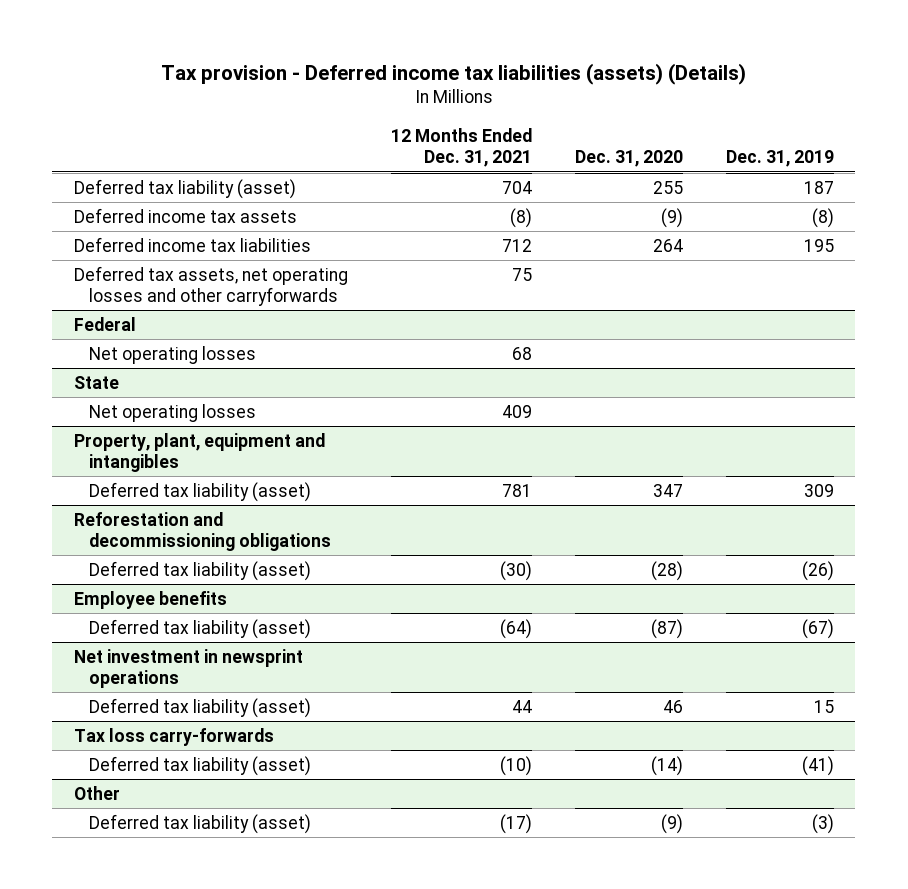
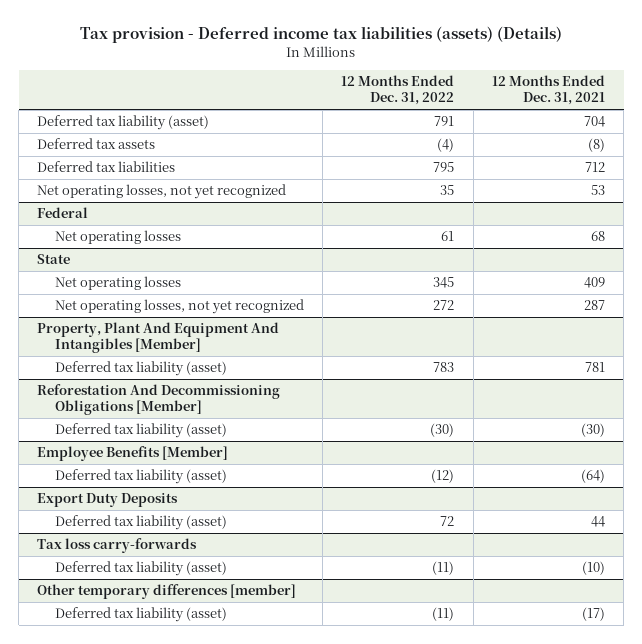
[574,150,683,168] Dec. 31, 2020 -> none
[725,150,834,168] Dec. 31, 2019 -> none
none -> [341,75,455,106] 12 Months Ended Dec. 31, 2022
[73,265,348,307] Deferred tax assets, net operating losses and other carryforwards -> none
[73,207,297,223] Deferred income tax assets -> [37,138,156,150] Deferred tax assets
[73,236,311,252] Deferred income tax liabilities -> [37,161,176,173] Deferred tax liabilities
none -> [37,184,287,200] Net operating losses, not yet recognized
none -> [54,299,304,315] Net operating losses, not yet recognized
[73,432,325,473] Property, plant, equipment and intangibles -> [37,322,280,354] Property, Plant And Equipment And Intangibles [Member]
[73,511,331,552] Reforestation and decommissioning obligations -> [37,384,281,416] Reforestation And Decommissioning Obligations [Member]
[73,590,227,609] Employee benefits -> [37,446,229,462] Employee Benefits [Member]
[73,648,303,689] Net investment in newsprint operations -> [37,493,179,508] Export Duty Deposits
[73,785,120,800] Other -> [37,584,297,600] Other temporary differences [member]

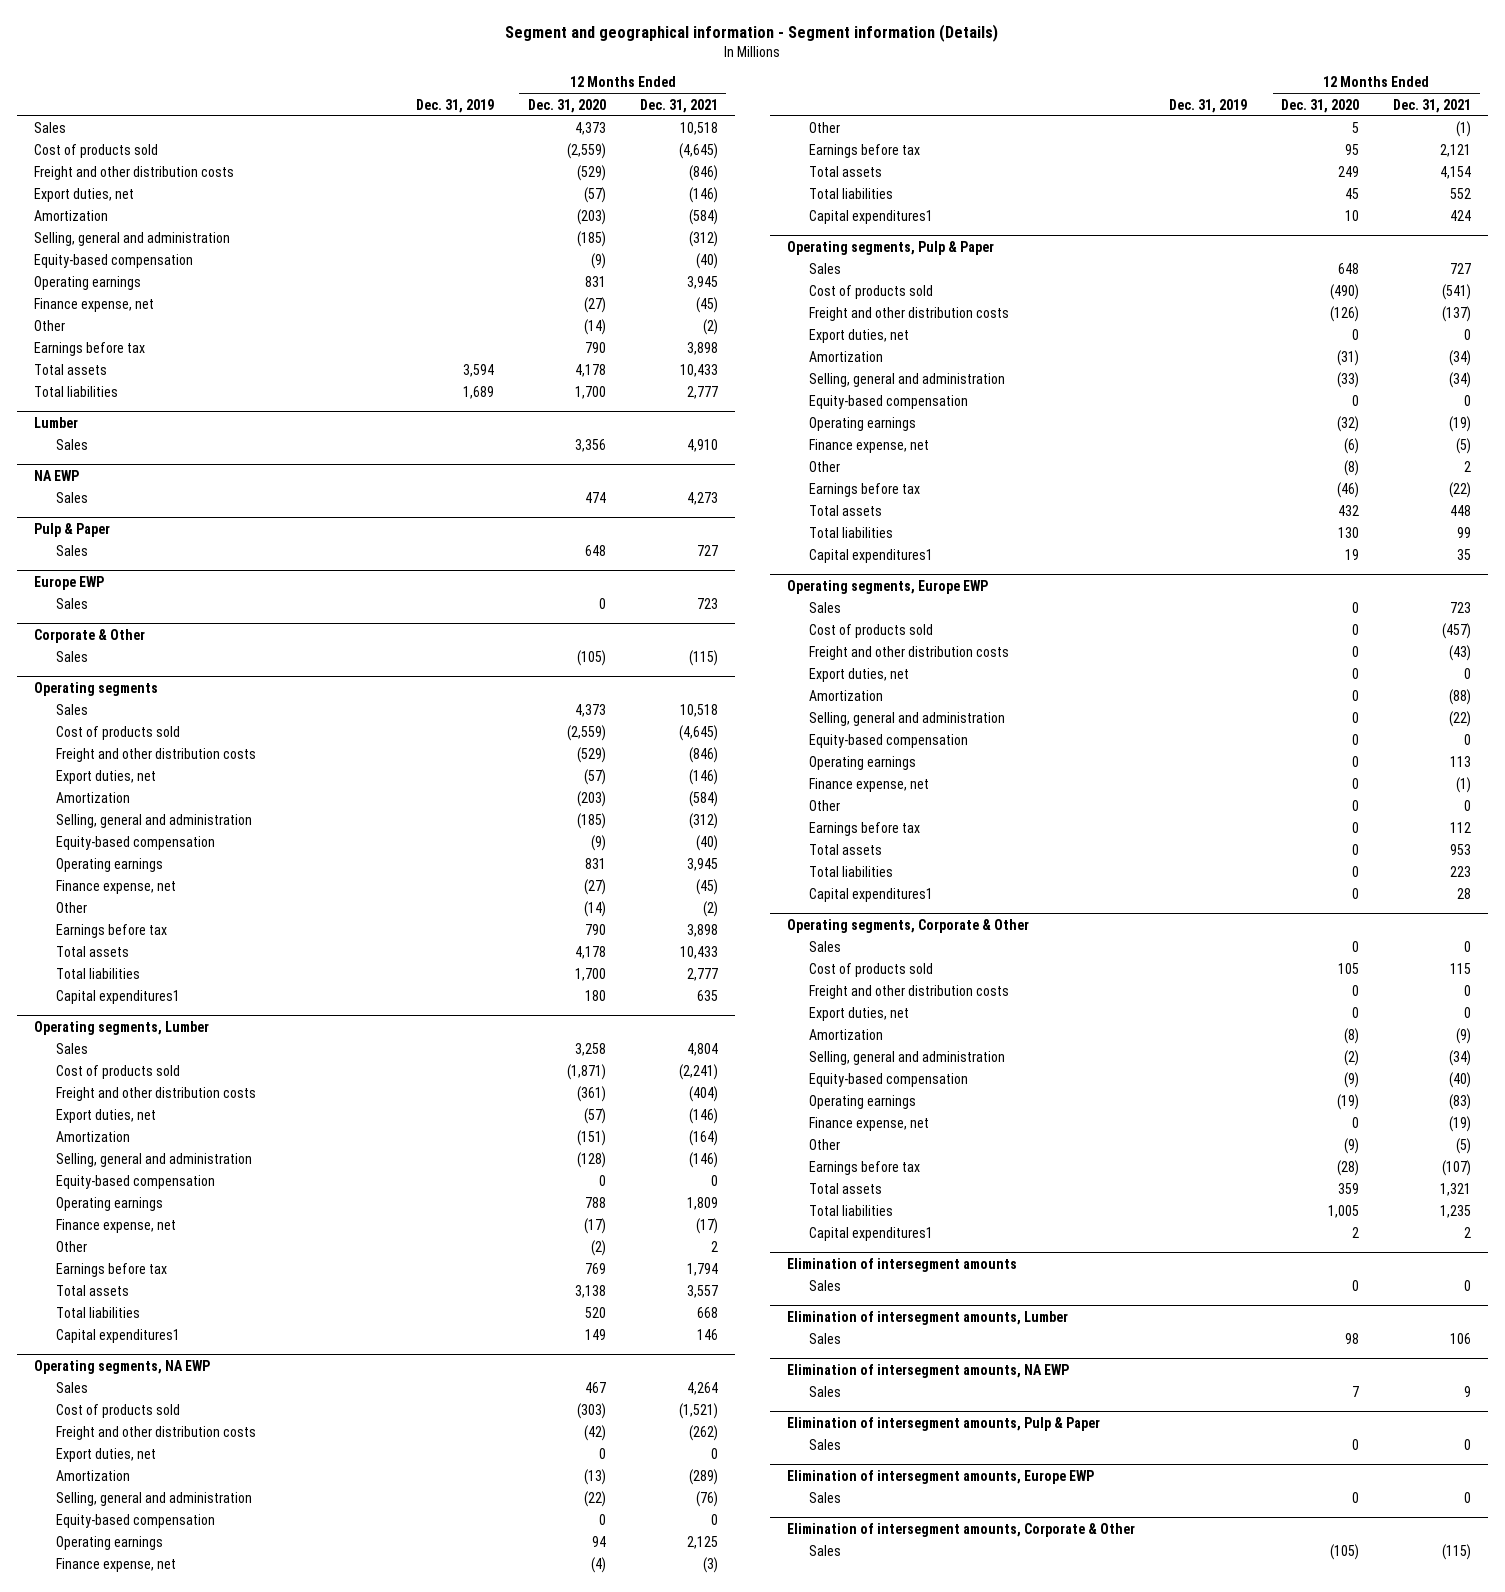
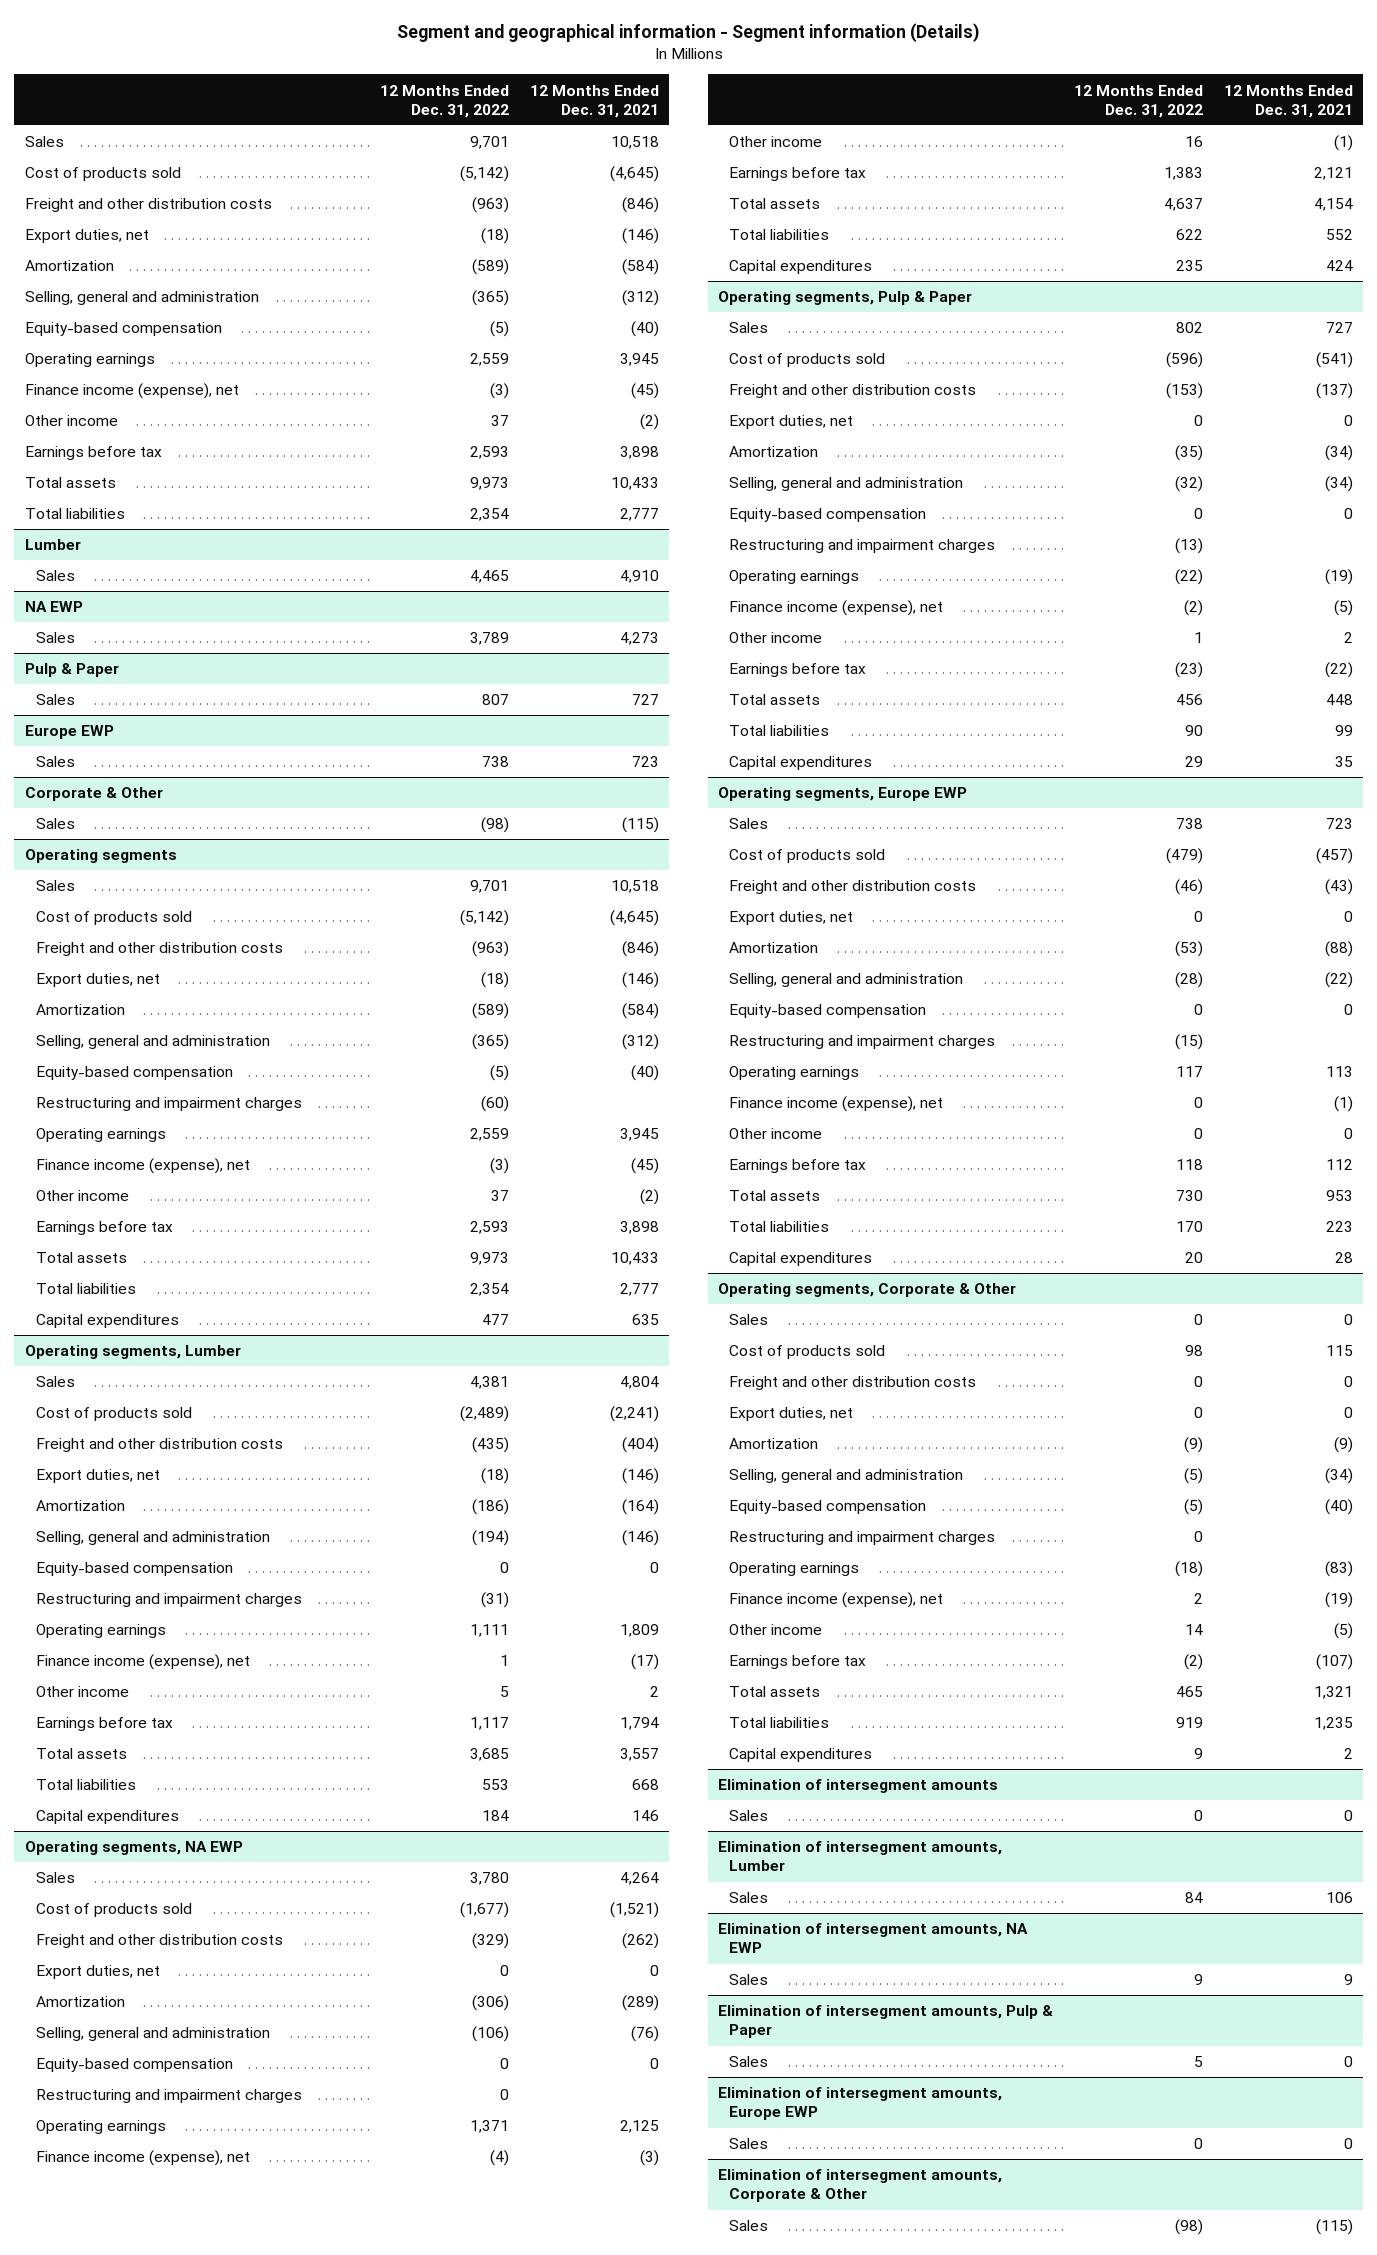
[415,98,494,113] Dec. 31, 2019 -> none
[527,98,606,113] Dec. 31, 2020 -> none
none -> [380,84,510,118] 12 Months Ended Dec. 31, 2022
[33,298,154,313] Finance expense, net -> [24,383,239,400] Finance income (expense), net
[33,320,65,332] Other -> [24,415,118,427] Other income
none -> [35,1097,302,1112] Restructuring and impairment charges
[55,880,176,895] Finance expense, net -> [35,1158,250,1175] Finance income (expense), net
[55,902,87,914] Other -> [35,1190,129,1202] Other income
[55,990,180,1005] Capital expenditures1 -> [35,1314,179,1329] Capital expenditures
none -> [35,1593,302,1608] Restructuring and impairment charges
[55,1219,176,1234] Finance expense, net -> [35,1654,250,1671] Finance income (expense), net
[55,1241,87,1253] Other -> [35,1686,129,1698] Other income
[55,1329,180,1344] Capital expenditures1 -> [35,1810,179,1825] Capital expenditures
none -> [35,2089,302,2104] Restructuring and impairment charges
[55,1558,176,1573] Finance expense, net -> [35,2150,250,2167] Finance income (expense), net
[809,122,841,134] Other -> [729,136,823,148] Other income
[809,210,934,225] Capital expenditures1 -> [729,260,873,275] Capital expenditures
none -> [729,539,996,554] Restructuring and impairment charges
[809,439,930,454] Finance expense, net -> [729,600,944,617] Finance income (expense), net
[809,461,841,473] Other -> [729,632,823,644] Other income
[809,549,934,564] Capital expenditures1 -> [729,756,873,771] Capital expenditures
none -> [729,1035,996,1050] Restructuring and impairment charges
[809,778,930,793] Finance expense, net -> [729,1096,944,1113] Finance income (expense), net
[809,800,841,812] Other -> [729,1128,823,1140] Other income
[809,888,934,903] Capital expenditures1 -> [729,1252,873,1267] Capital expenditures
none -> [729,1531,996,1546] Restructuring and impairment charges
[809,1117,930,1132] Finance expense, net -> [729,1592,944,1609] Finance income (expense), net
[809,1139,841,1151] Other -> [729,1624,823,1636] Other income
[809,1227,934,1242] Capital expenditures1 -> [729,1748,873,1763] Capital expenditures

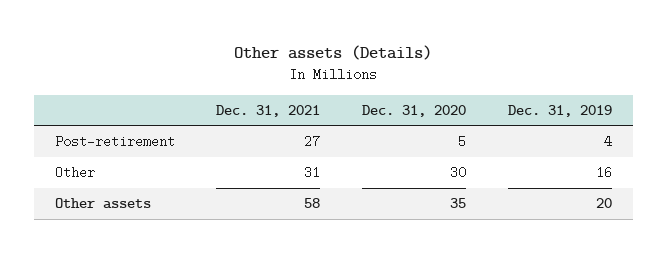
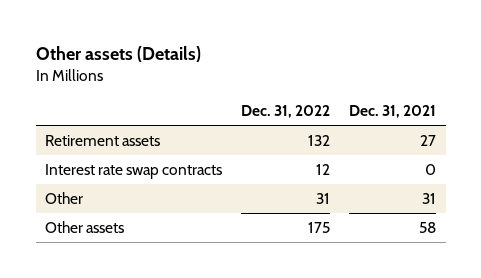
[362,104,467,117] Dec. 31, 2020 -> none
[507,104,612,117] Dec. 31, 2019 -> none
none -> [241,105,331,119] Dec. 31, 2022
[54,135,175,149] Post-retirement -> [45,135,161,147] Retirement assets
none -> [45,164,223,180] Interest rate swap contracts

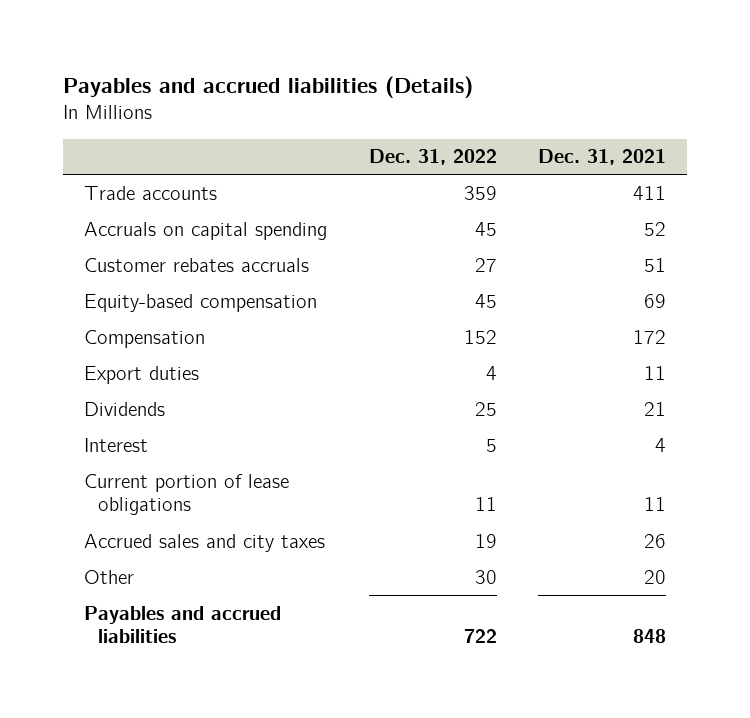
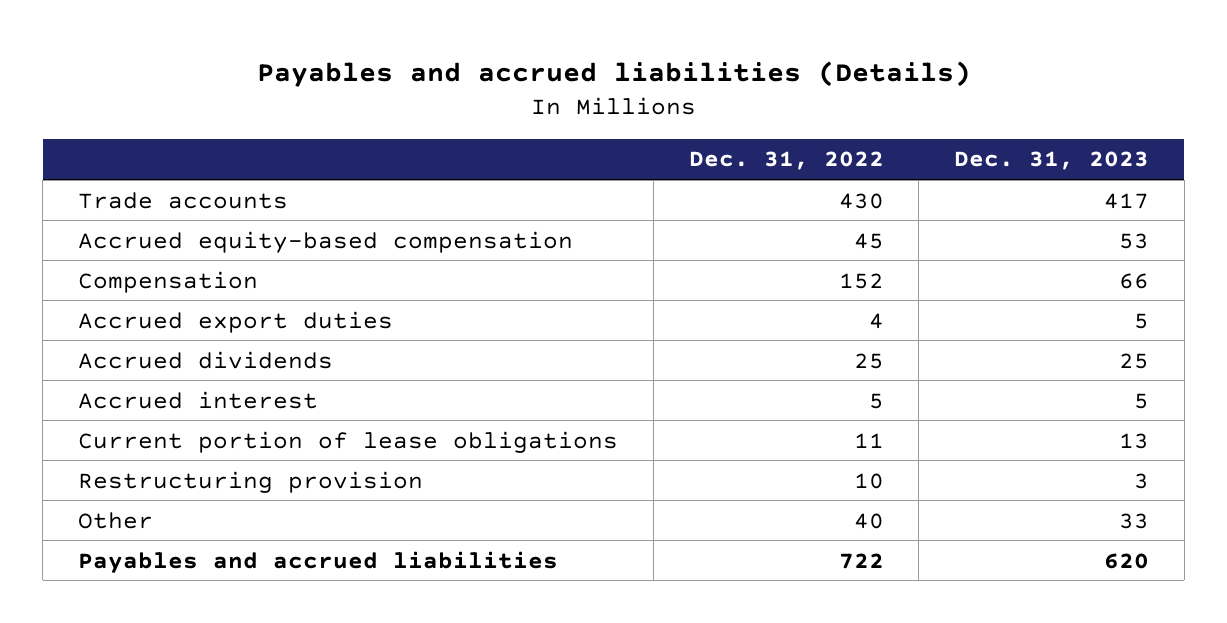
[538,149,667,166] Dec. 31, 2021 -> none
none -> [954,151,1150,171] Dec. 31, 2023
[83,221,327,240] Accruals on capital spending -> none
[83,257,309,272] Customer rebates accruals -> none
[463,185,497,200] 359 -> [838,192,884,209] 430
[83,293,317,312] Equity-based compensation -> [77,230,573,253] Accrued equity-based compensation
[83,365,199,384] Export duties -> [77,310,393,333] Accrued export duties
[83,401,165,416] Dividends -> [77,350,333,369] Accrued dividends
[83,437,148,452] Interest -> [77,390,318,409] Accrued interest
[83,533,325,552] Accrued sales and city taxes -> none
none -> [77,470,423,493] Restructuring provision
[474,569,497,584] 30 -> [853,512,884,529] 40

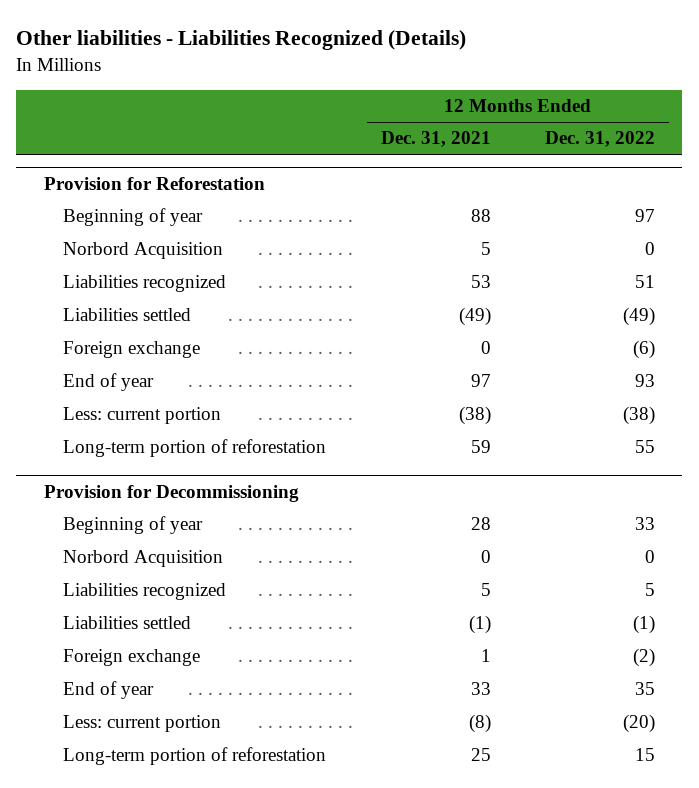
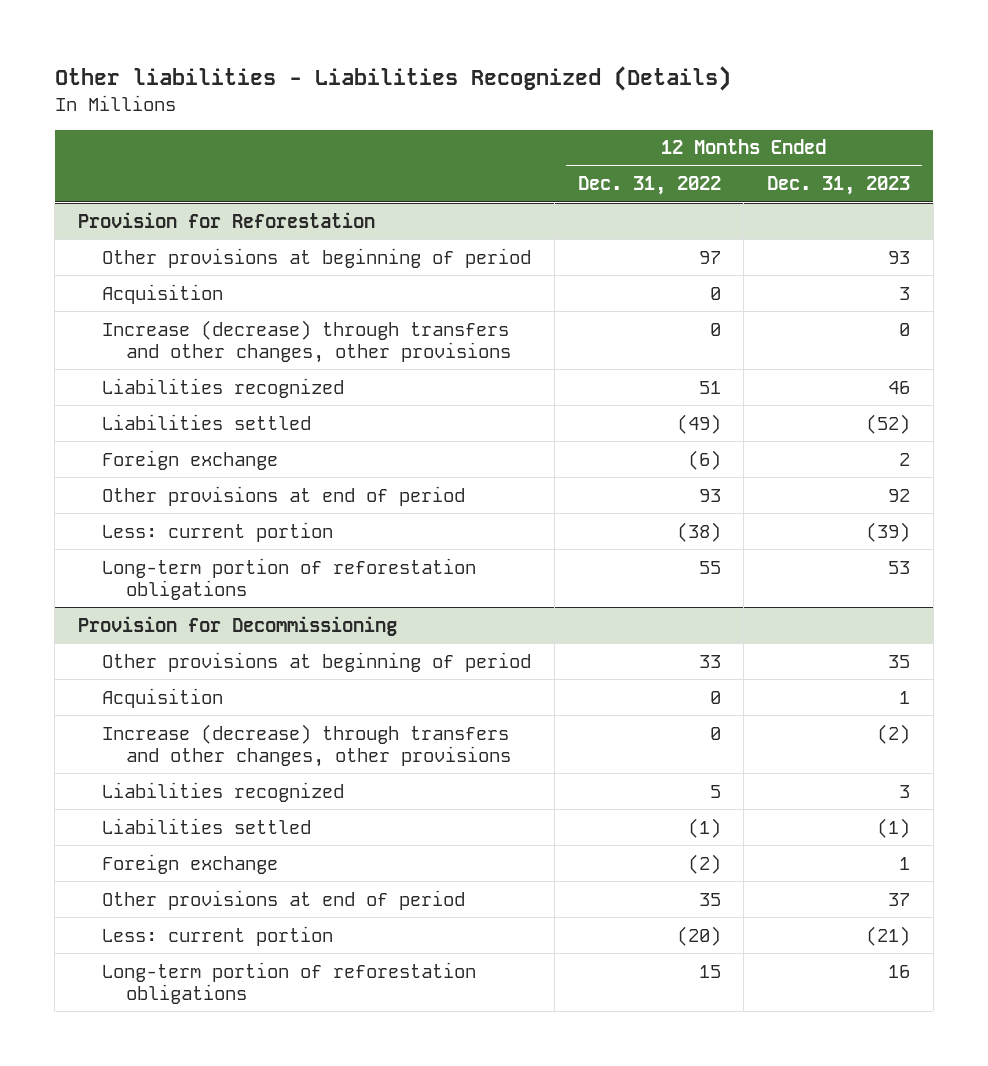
[380,131,491,148] Dec. 31, 2021 -> none
none -> [767,176,911,196] Dec. 31, 2023
[63,208,204,227] Beginning of year -> [101,247,531,268] Other provisions at beginning of period
[63,242,224,260] Norbord Acquisition -> [101,283,223,304] Acquisition
none -> [101,319,511,363] Increase (decrease) through transfers and other changes, other provisions
[63,373,155,392] End of year -> [101,485,465,506] Other provisions at end of period
[63,439,327,458] Long-term portion of reforestation -> [101,557,476,600] Long-term portion of reforestation obligations
[63,516,204,535] Beginning of year -> [101,651,531,672] Other provisions at beginning of period
[63,550,224,568] Norbord Acquisition -> [101,687,223,708] Acquisition
none -> [101,723,511,767] Increase (decrease) through transfers and other changes, other provisions
[63,681,155,700] End of year -> [101,889,465,910] Other provisions at end of period
[63,747,327,766] Long-term portion of reforestation -> [101,961,476,1004] Long-term portion of reforestation obligations

